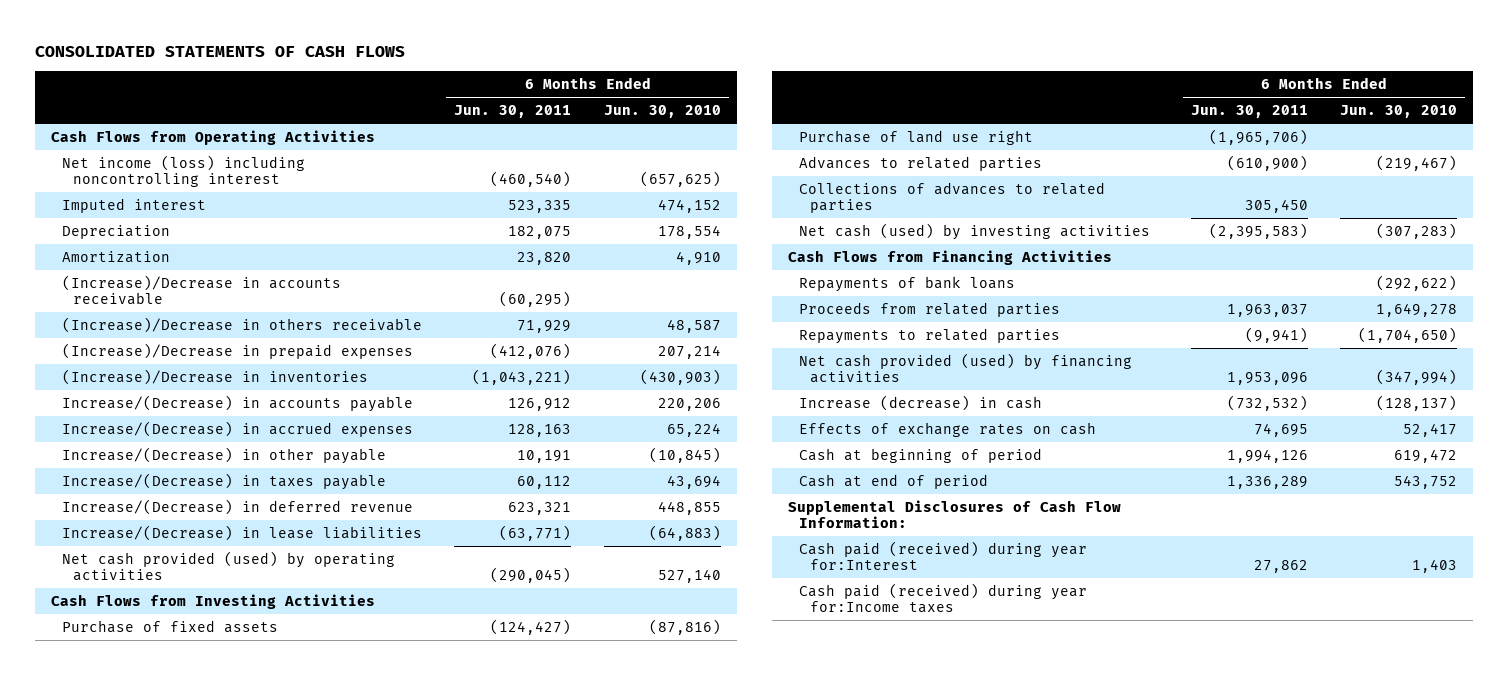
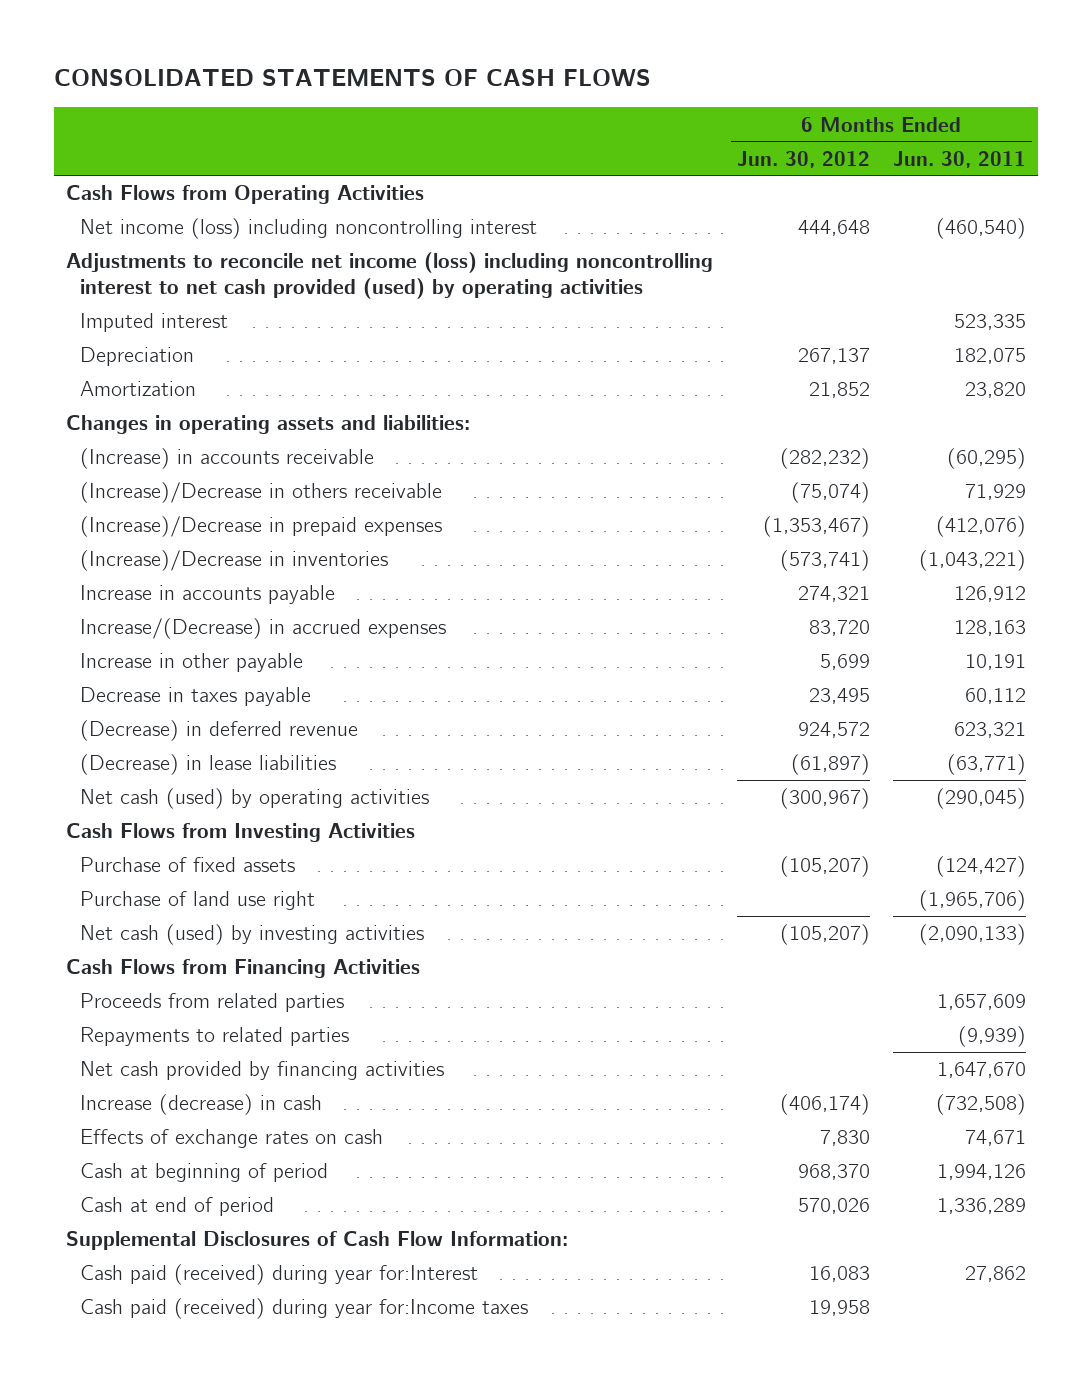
[603,105,721,119] Jun. 30, 2010 -> none
none -> [736,150,870,168] Jun. 30, 2012
none -> [65,252,713,300] Adjustments to reconcile net income (loss) including noncontrolling interest to net cash provided (used) by operating activities
none -> [65,415,470,435] Changes in operating assets and liabilities:
[62,274,342,306] (Increase)/Decrease in accounts receivable -> [80,448,375,470] (Increase) in accounts receivable
[62,394,414,412] Increase/(Decrease) in accounts payable -> [80,585,336,605] Increase in accounts payable
[62,446,387,464] Increase/(Decrease) in other payable -> [80,653,304,673] Increase in other payable
[62,472,387,490] Increase/(Decrease) in taxes payable -> [80,687,312,707] Decrease in taxes payable
[62,498,414,515] Increase/(Decrease) in deferred revenue -> [80,720,359,742] (Decrease) in deferred revenue
[62,524,423,541] Increase/(Decrease) in lease liabilities -> [80,754,337,776] (Decrease) in lease liabilities
[62,550,396,582] Net cash provided (used) by operating activities -> [80,788,430,810] Net cash (used) by operating activities
[798,155,1042,171] Advances to related parties -> none
[798,181,1105,214] Collections of advances to related parties -> none
[1208,222,1308,239] (2,395,583) -> [919,924,1027,946] (2,090,133)
[798,275,1015,292] Repayments of bank loans -> none
[1226,303,1308,317] 1,963,037 -> [937,994,1027,1011] 1,657,609
[1244,326,1308,343] (9,941) -> [958,1026,1027,1048] (9,939)
[798,352,1132,384] Net cash provided (used) by financing activities -> [80,1061,445,1081] Net cash provided by financing activities
[1226,372,1308,386] 1,953,096 -> [937,1062,1027,1079] 1,647,670
[1226,394,1308,411] (732,532) -> [936,1094,1027,1116] (732,508)
[1253,422,1308,437] 74,695 -> [965,1130,1027,1147] 74,671

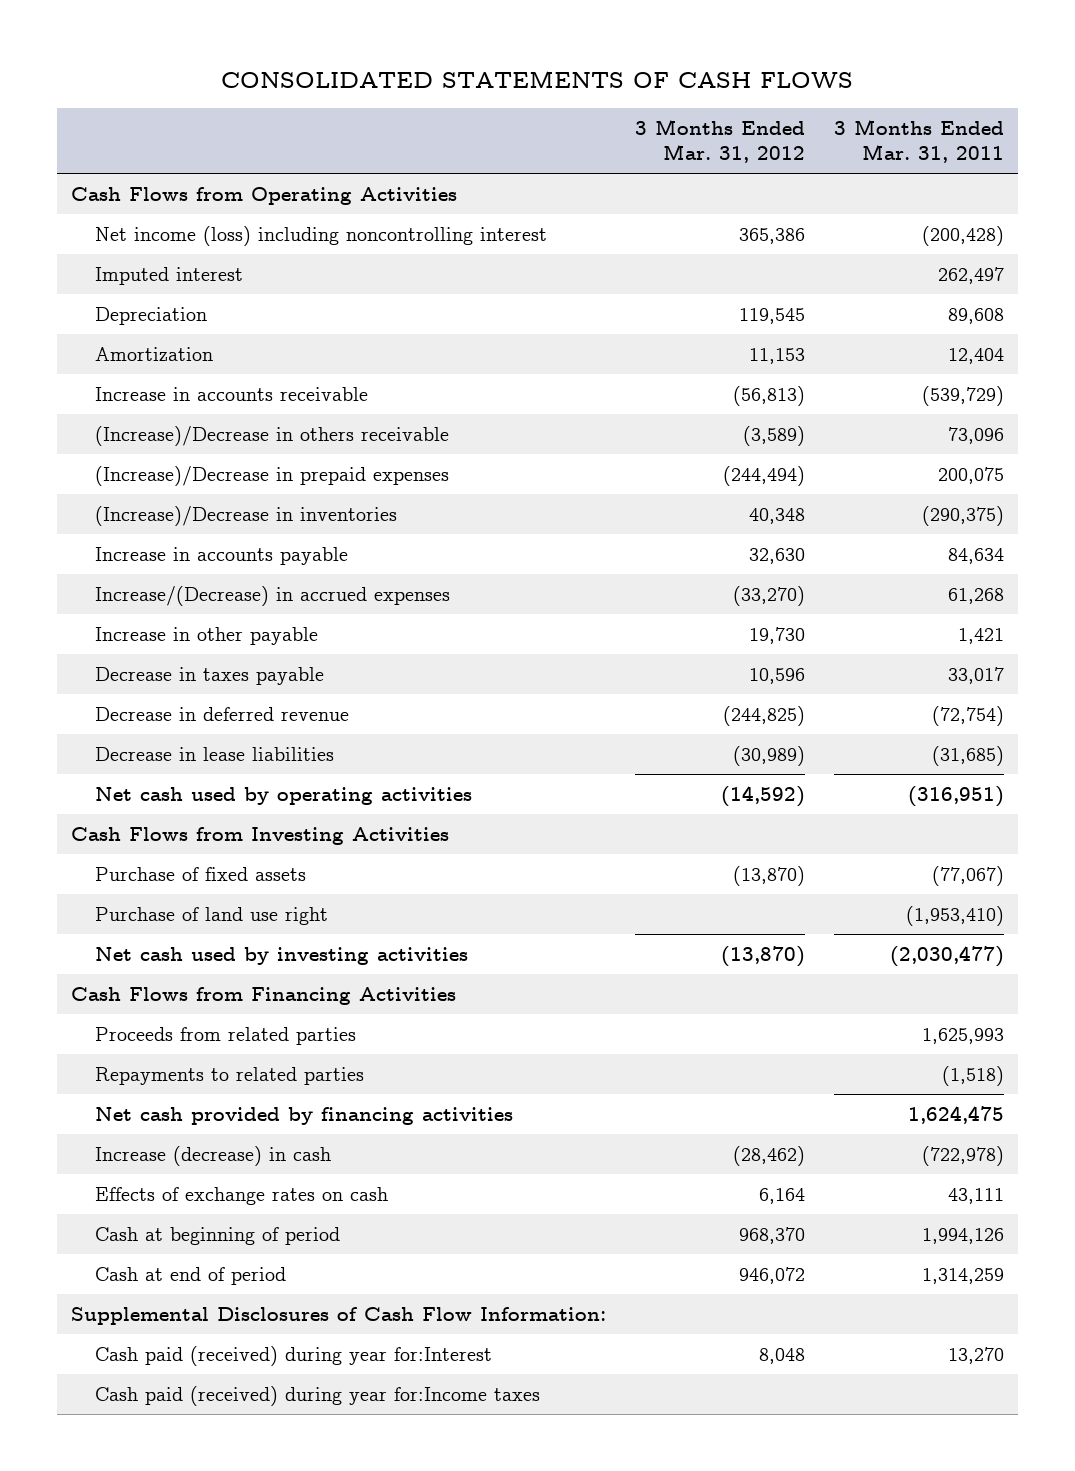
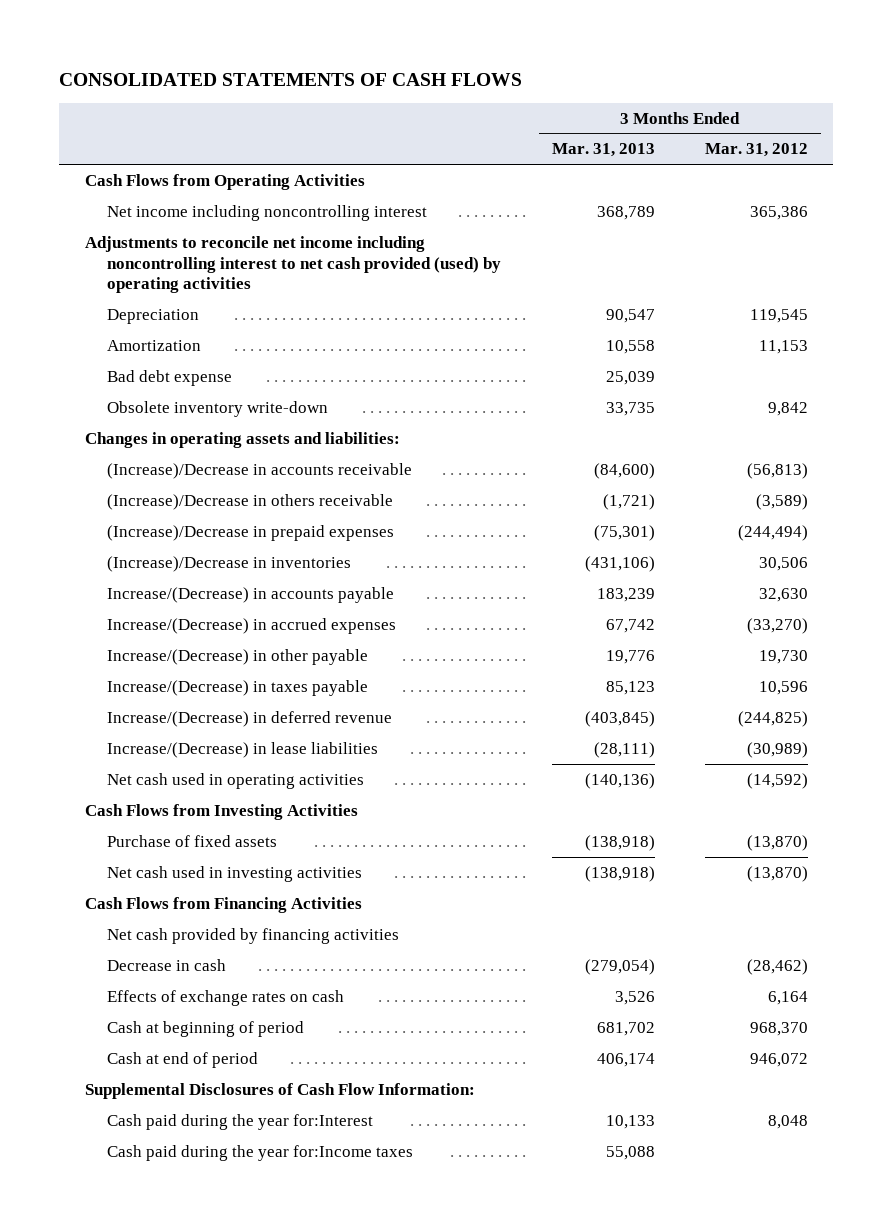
[833,118,1004,164] 3 Months Ended Mar. 31, 2011 -> none
none -> [551,143,655,158] Mar. 31, 2013
[94,266,243,285] Imputed interest -> none
[94,225,547,246] Net income (loss) including noncontrolling interest -> [107,204,428,221] Net income including noncontrolling interest
none -> [84,235,502,294] Adjustments to reconcile net income including noncontrolling interest to net cash provided (used) by operating activities
none -> [107,369,233,386] Bad debt expense
none -> [107,400,329,417] Obsolete inventory write-down
none -> [84,431,400,448] Changes in operating assets and liabilities:
[94,386,368,401] Increase in accounts receivable -> [107,462,413,479] (Increase)/Decrease in accounts receivable
[748,507,805,524] 40,348 -> [758,556,808,571] 30,506
[94,546,348,565] Increase in accounts payable -> [107,586,395,603] Increase/(Decrease) in accounts payable
[94,626,318,645] Increase in other payable -> [107,648,369,665] Increase/(Decrease) in other payable
[94,666,324,685] Decrease in taxes payable -> [107,679,369,696] Increase/(Decrease) in taxes payable
[94,706,349,721] Decrease in deferred revenue -> [107,710,393,727] Increase/(Decrease) in deferred revenue
[94,746,334,761] Decrease in lease liabilities -> [107,741,379,758] Increase/(Decrease) in lease liabilities
[94,786,472,805] Net cash used by operating activities -> [107,772,365,789] Net cash used in operating activities
[94,906,328,925] Purchase of land use right -> none
[94,946,468,965] Net cash used by investing activities -> [107,865,363,882] Net cash used in investing activities
[94,1026,356,1045] Proceeds from related parties -> none
[94,1066,364,1085] Repayments to related parties -> none
[94,1145,331,1166] Increase (decrease) in cash -> [107,958,227,971] Decrease in cash
[94,1345,492,1366] Cash paid (received) during year for:Interest -> [107,1113,374,1130] Cash paid during the year for:Interest
[94,1385,540,1406] Cash paid (received) during year for:Income taxes -> [107,1144,414,1161] Cash paid during the year for:Income taxes

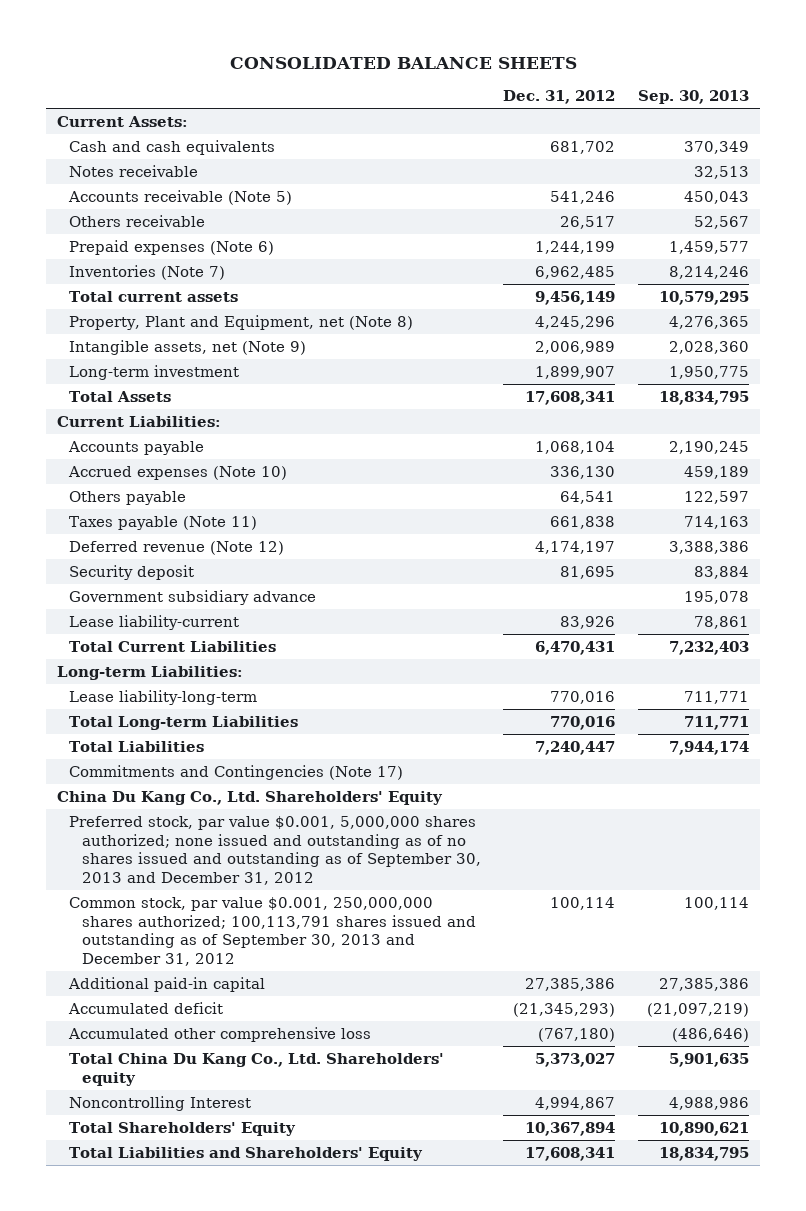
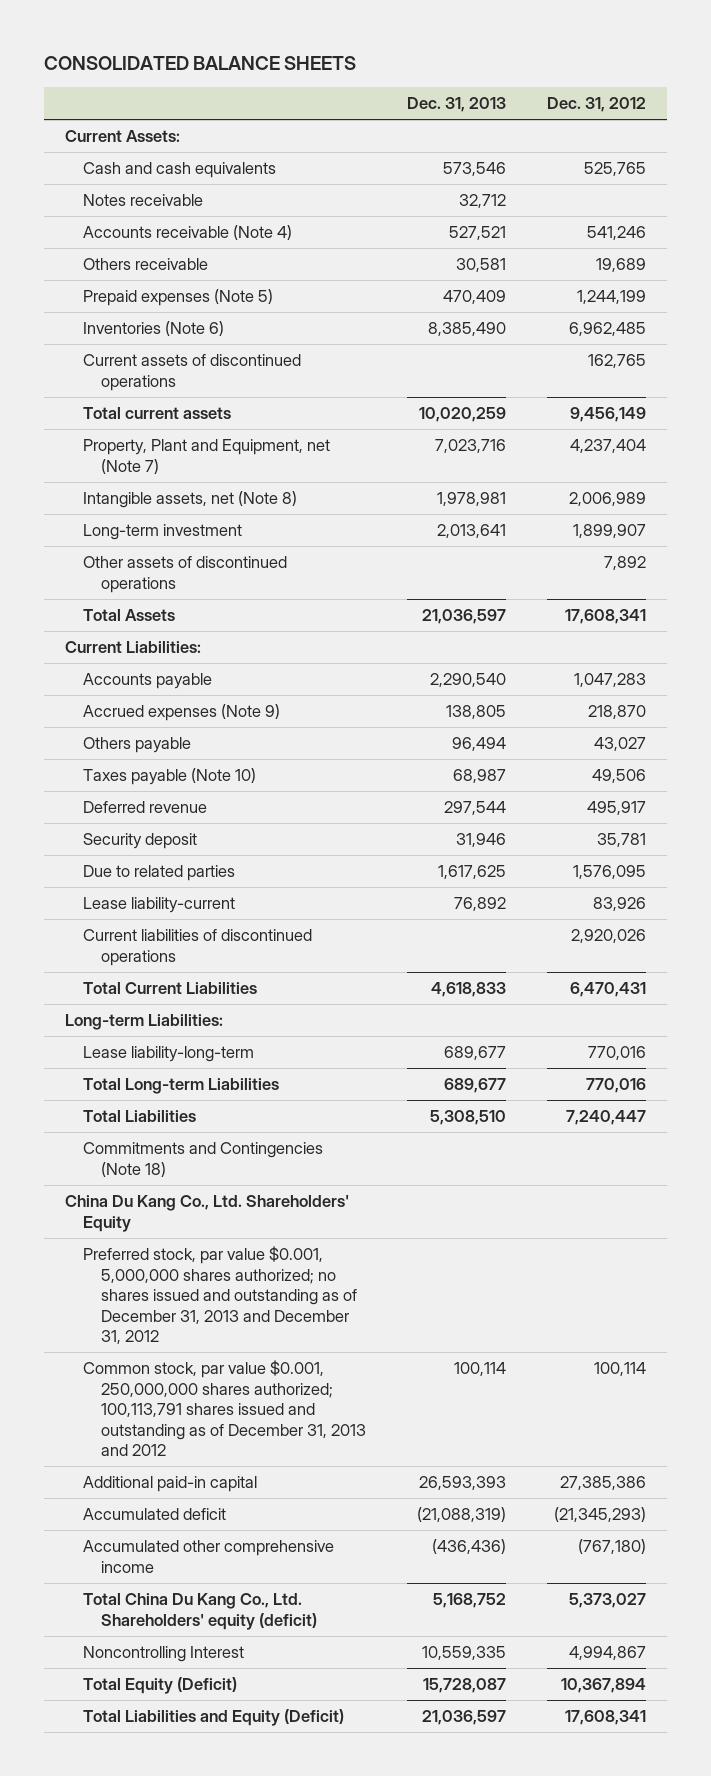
[638,90,750,105] Sep. 30, 2013 -> none
none -> [407,96,507,112] Dec. 31, 2013
[550,140,616,154] 681,702 -> [584,162,647,177] 525,765
[68,189,293,205] Accounts receivable (Note 5) -> [83,225,293,241] Accounts receivable (Note 4)
[560,215,616,229] 26,517 -> [596,258,647,273] 19,689
[69,239,275,255] Prepaid expenses (Note 6) -> [83,289,274,307] Prepaid expenses (Note 5)
[69,264,226,280] Inventories (Note 7) -> [83,321,225,337] Inventories (Note 6)
none -> [83,354,302,391] Current assets of discontinued operations
[69,314,414,330] Property, Plant and Equipment, net (Note 8) -> [83,439,331,474] Property, Plant and Equipment, net (Note 7)
[535,315,616,329] 4,245,296 -> [570,439,647,454] 4,237,404
[69,339,307,355] Intangible assets, net (Note 9) -> [83,491,298,509] Intangible assets, net (Note 8)
none -> [83,556,288,593] Other assets of discontinued operations
[69,589,317,605] Government subsidiary advance -> none
[535,440,616,454] 1,068,104 -> [574,673,647,688] 1,047,283
[68,465,288,480] Accrued expenses (Note 10) -> [83,704,281,722] Accrued expenses (Note 9)
[550,465,616,479] 336,130 -> [588,705,647,720] 218,870
[560,490,616,504] 64,541 -> [594,737,647,752] 43,027
[69,515,258,530] Taxes payable (Note 11) -> [83,768,257,786] Taxes payable (Note 10)
[550,515,616,529] 661,838 -> [592,769,647,784] 49,506
[69,540,285,555] Deferred revenue (Note 12) -> [83,801,208,814] Deferred revenue
[535,540,616,554] 4,174,197 -> [587,801,647,816] 495,917
[560,565,616,579] 81,695 -> [597,833,647,848] 35,781
none -> [83,865,236,882] Due to related parties
none -> [83,929,313,966] Current liabilities of discontinued operations
[69,764,404,780] Commitments and Contingencies (Note 17) -> [83,1142,324,1177] Commitments and Contingencies (Note 18)
[69,815,481,886] Preferred stock, par value $0.001, 5,000,000 shares authorized; none issued and outstanding as of no shares issued and outstanding as of September 30, 2013 and December 31, 2012 -> [83,1246,357,1344] Preferred stock, par value $0.001, 5,000,000 shares authorized; no shares issued and outstanding as of December 31, 2013 and December 31, 2012
[69,896,476,967] Common stock, par value $0.001, 250,000,000 shares authorized; 100,113,791 shares issued and outstanding as of September 30, 2013 and December 31, 2012 -> [83,1360,366,1456] Common stock, par value $0.001, 250,000,000 shares authorized; 100,113,791 shares issued and outstanding as of December 31, 2013 and 2012
[68,1026,372,1042] Accumulated other comprehensive loss -> [83,1540,335,1573] Accumulated other comprehensive income
[69,1052,445,1086] Total China Du Kang Co., Ltd. Shareholders' equity -> [83,1593,317,1630] Total China Du Kang Co., Ltd. Shareholders' equity (deficit)
[69,1121,297,1136] Total Shareholders' Equity -> [83,1677,238,1695] Total Equity (Deficit)
[69,1146,424,1161] Total Liabilities and Shareholders' Equity -> [83,1709,345,1727] Total Liabilities and Equity (Deficit)

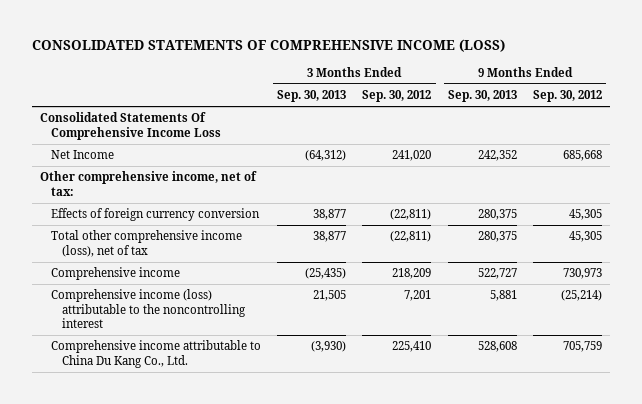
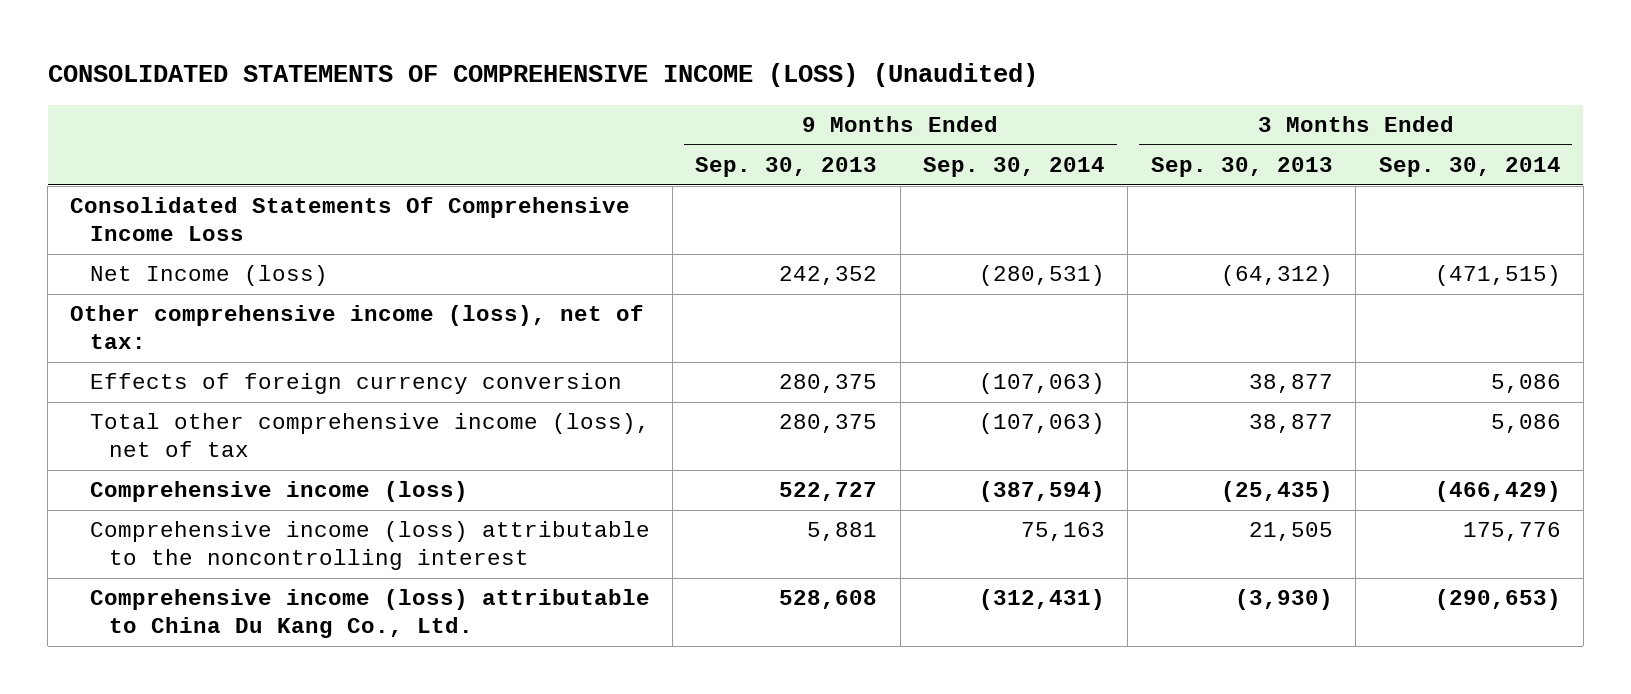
[32,39,506,53] CONSOLIDATED STATEMENTS OF COMPREHENSIVE INCOME (LOSS) -> [47,63,1038,88] CONSOLIDATED STATEMENTS OF COMPREHENSIVE INCOME (LOSS) (Unaudited)
[362,90,432,103] Sep. 30, 2012 -> none
[532,90,602,103] Sep. 30, 2012 -> none
none -> [923,157,1106,178] Sep. 30, 2014
none -> [1378,157,1561,178] Sep. 30, 2014
[50,150,114,160] Net Income -> [89,265,328,287] Net Income (loss)
[40,171,258,196] Other comprehensive income, net of tax: -> [70,305,645,349] Other comprehensive income (loss), net of tax:
[50,267,180,281] Comprehensive income -> [89,481,468,503] Comprehensive income (loss)
[50,340,261,368] Comprehensive income attributable to China Du Kang Co., Ltd. -> [89,589,650,638] Comprehensive income (loss) attributable to China Du Kang Co., Ltd.

